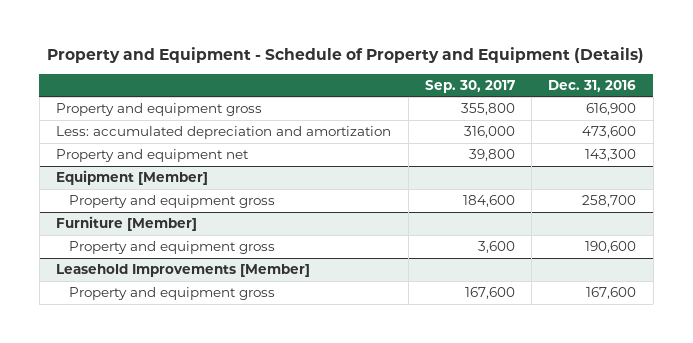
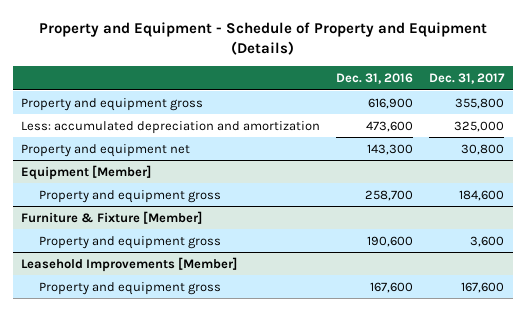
[424,79,515,93] Sep. 30, 2017 -> none
none -> [429,73,506,85] Dec. 31, 2017
[56,216,198,232] Furniture [Member] -> [20,210,202,224] Furniture & Fixture [Member]

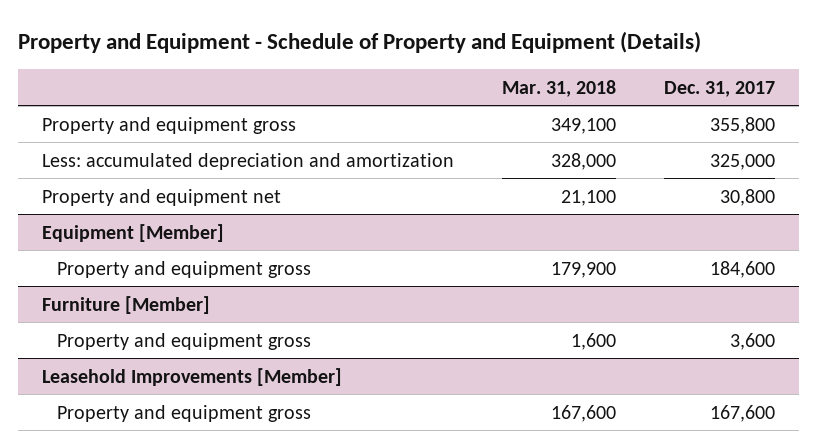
[336,73,414,85] Dec. 31, 2016 -> none
none -> [501,80,616,98] Mar. 31, 2018
[20,210,202,224] Furniture & Fixture [Member] -> [41,295,210,314] Furniture [Member]

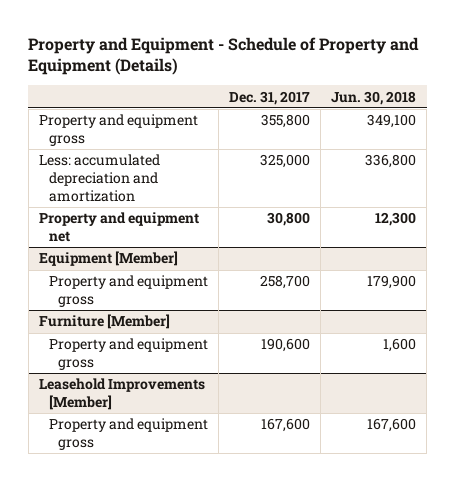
[501,80,616,98] Mar. 31, 2018 -> none
none -> [331,90,417,105] Jun. 30, 2018
[709,260,775,278] 184,600 -> [259,275,310,290] 258,700
[729,332,775,350] 3,600 -> [260,338,310,353] 190,600

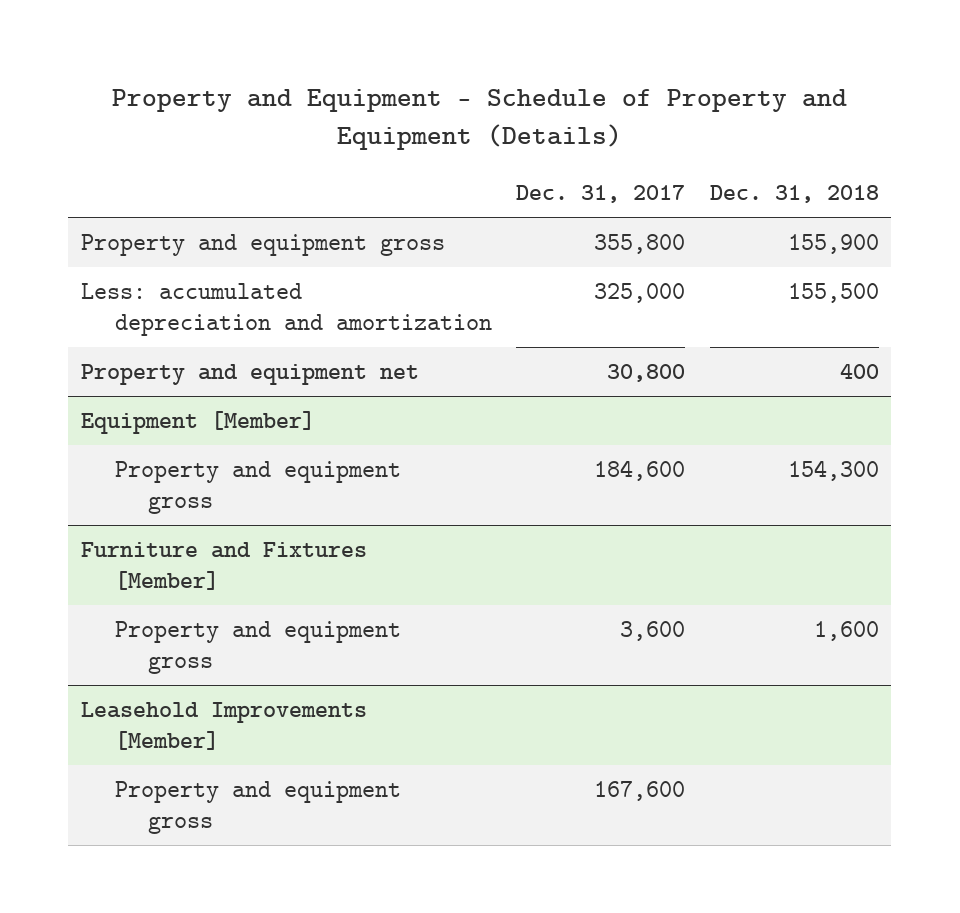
[331,90,417,105] Jun. 30, 2018 -> none
none -> [710,185,880,204] Dec. 31, 2018
[259,275,310,290] 258,700 -> [594,460,686,482] 184,600
[38,314,170,330] Furniture [Member] -> [80,542,367,591] Furniture and Fixtures [Member]
[260,338,310,353] 190,600 -> [620,621,686,642] 3,600

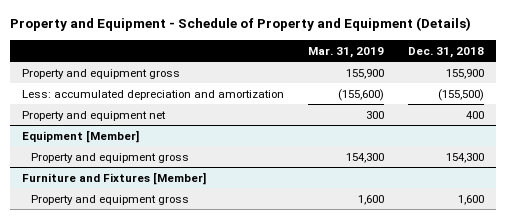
[516,185,686,204] Dec. 31, 2017 -> none
none -> [308,46,385,58] Mar. 31, 2019
[788,283,880,304] 155,500 -> [438,88,485,101] (155,500)
[80,702,367,751] Leasehold Improvements [Member] -> none
[114,781,401,835] Property and equipment gross -> none

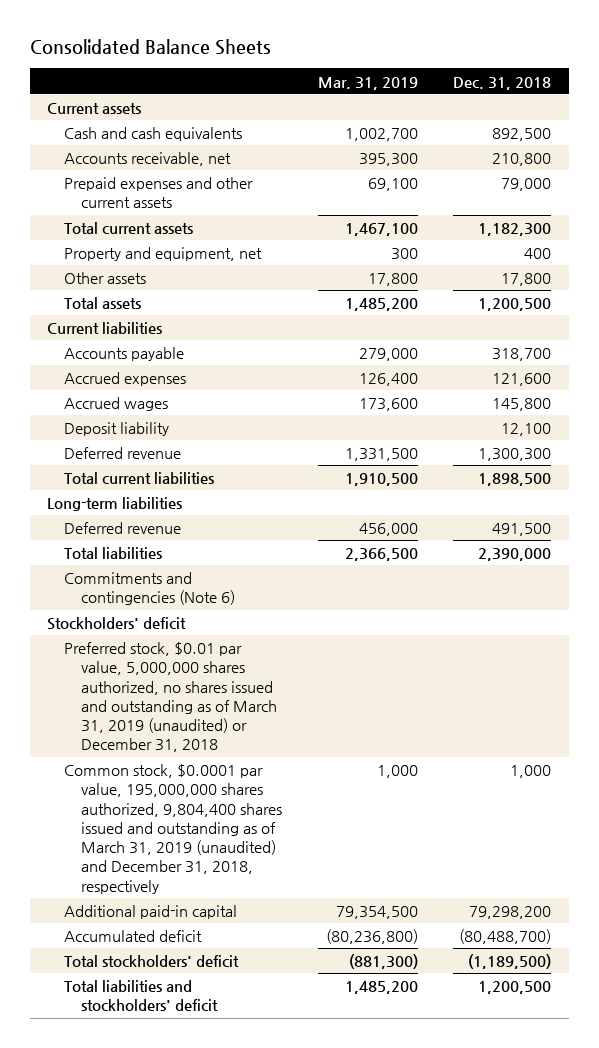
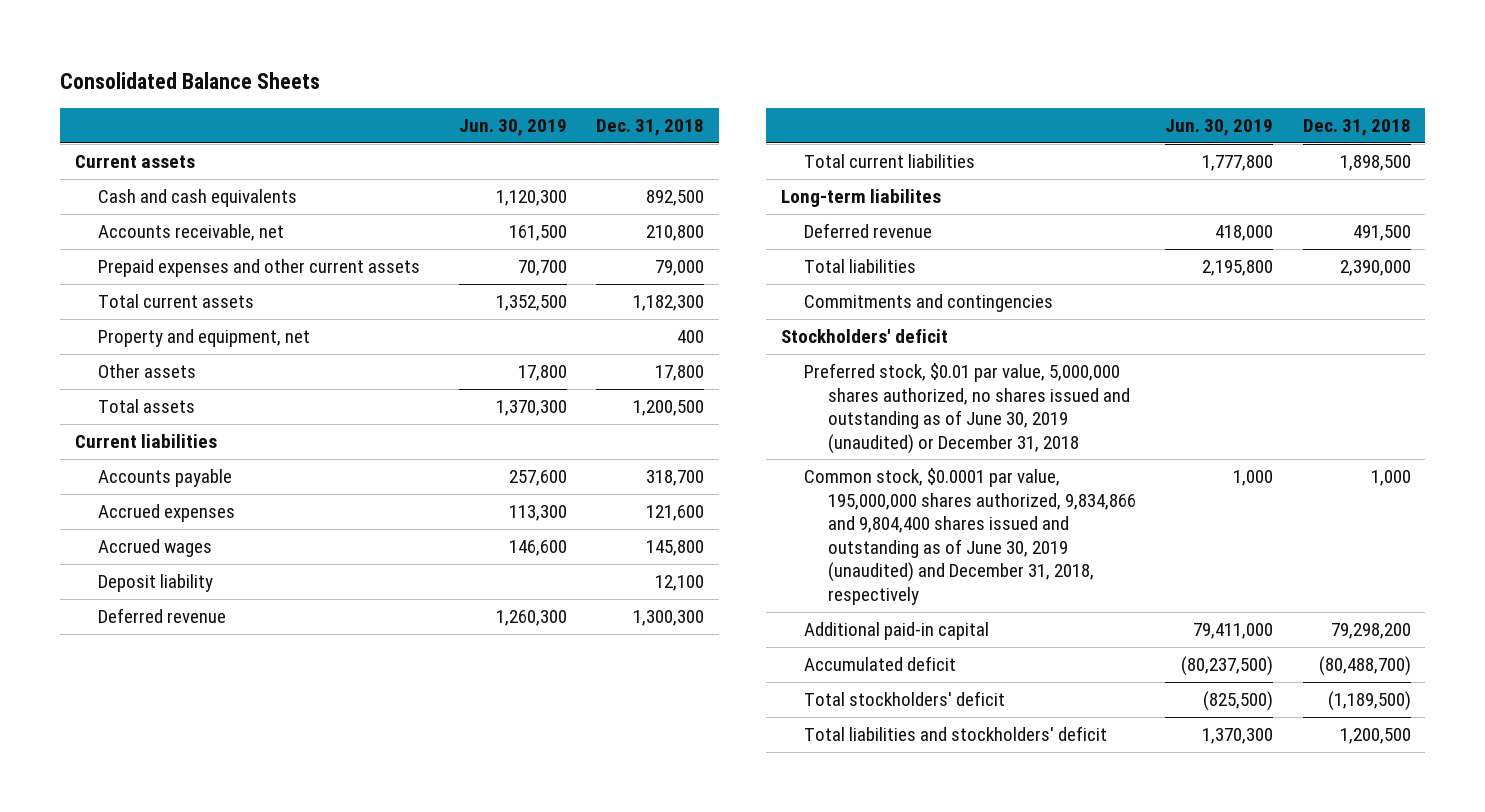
[317,76,418,90] Mar. 31, 2019 -> none
none -> [458,118,567,136] Jun. 30, 2019
[47,497,183,512] Long-term liabilities -> [780,189,941,208] Long-term liabilites
[64,572,235,606] Commitments and contingencies (Note 6) -> [804,294,1054,313] Commitments and contingencies
[64,642,277,753] Preferred stock, $0.01 par value, 5,000,000 shares authorized, no shares issued and outstanding as of March 31, 2019 (unaudited) or December 31, 2018 -> [804,363,1130,454] Preferred stock, $0.01 par value, 5,000,000 shares authorized, no shares issued and outstanding as of June 30, 2019 (unaudited) or December 31, 2018
[64,764,282,894] Common stock, $0.0001 par value, 195,000,000 shares authorized, 9,804,400 shares issued and outstanding as of March 31, 2019 (unaudited) and December 31, 2018, respectively -> [804,468,1136,605] Common stock, $0.0001 par value, 195,000,000 shares authorized, 9,834,866 and 9,804,400 shares issued and outstanding as of June 30, 2019 (unaudited) and December 31, 2018, respectively

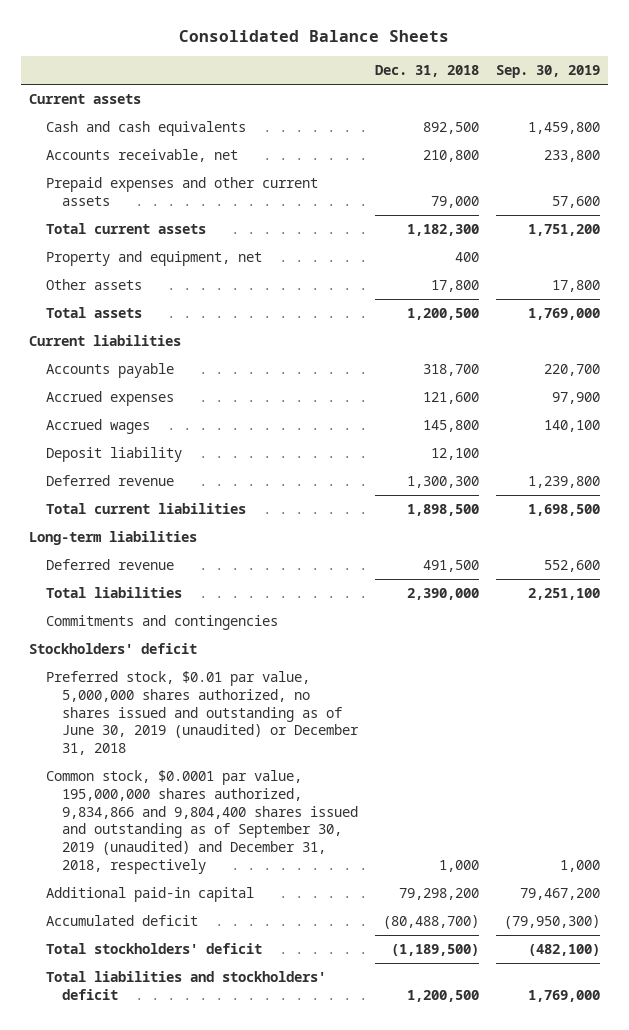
[458,118,567,136] Jun. 30, 2019 -> none
none -> [495,64,600,78] Sep. 30, 2019
[780,189,941,208] Long-term liabilites -> [29,531,198,546] Long-term liabilities
[804,468,1136,605] Common stock, $0.0001 par value, 195,000,000 shares authorized, 9,834,866 and 9,804,400 shares issued and outstanding as of June 30, 2019 (unaudited) and December 31, 2018, respectively -> [45,770,359,874] Common stock, $0.0001 par value, 195,000,000 shares authorized, 9,834,866 and 9,804,400 shares issued and outstanding as of September 30, 2019 (unaudited) and December 31, 2018, respectively

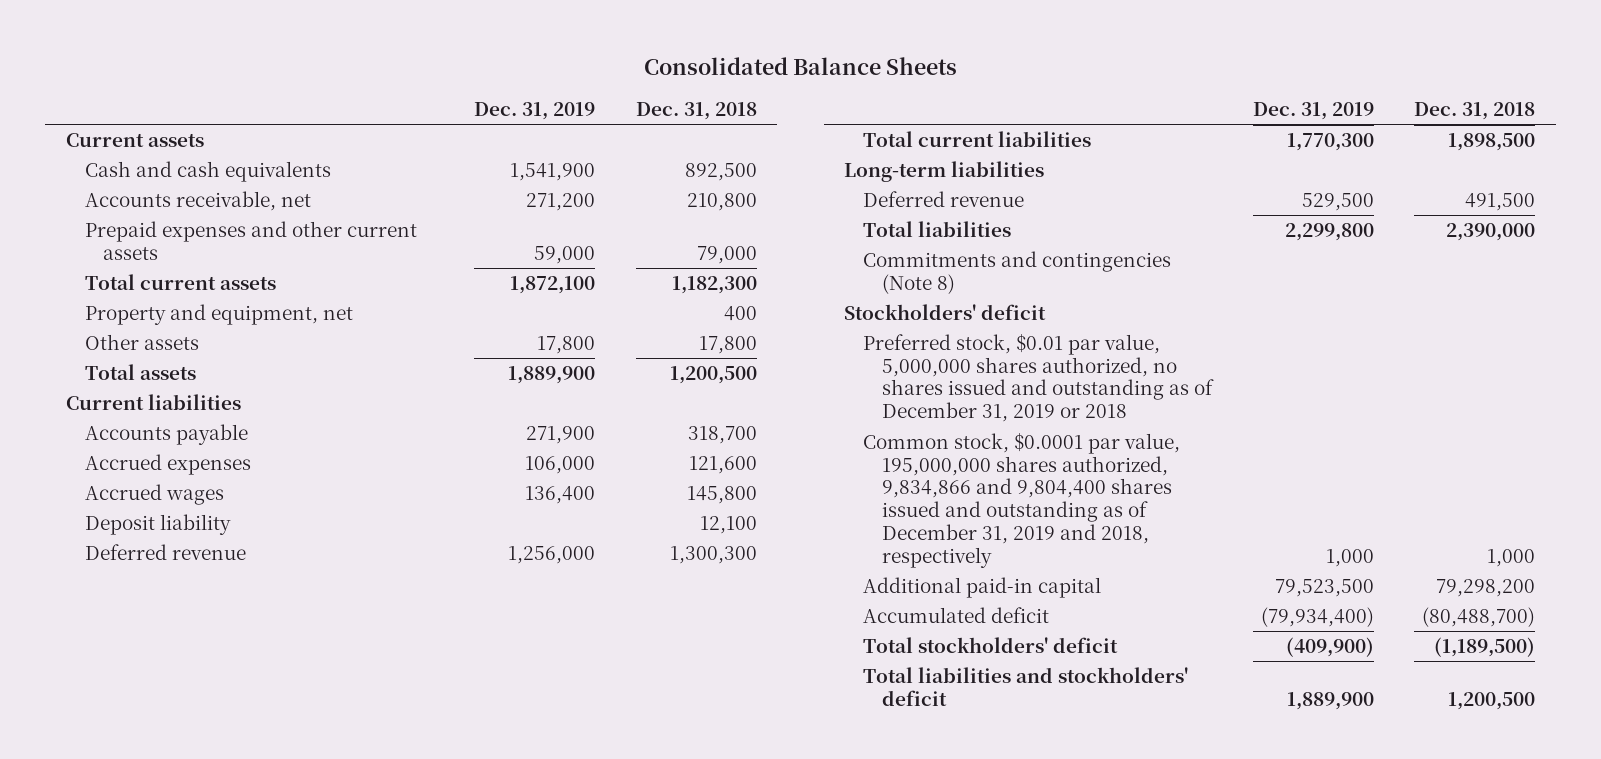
[495,64,600,78] Sep. 30, 2019 -> none
none -> [473,101,595,120] Dec. 31, 2019
[45,615,278,631] Commitments and contingencies -> [863,251,1172,294] Commitments and contingencies (Note 8)
[45,671,360,755] Preferred stock, $0.01 par value, 5,000,000 shares authorized, no shares issued and outstanding as of June 30, 2019 (unaudited) or December 31, 2018 -> [863,334,1214,423] Preferred stock, $0.01 par value, 5,000,000 shares authorized, no shares issued and outstanding as of December 31, 2019 or 2018
[45,770,359,874] Common stock, $0.0001 par value, 195,000,000 shares authorized, 9,834,866 and 9,804,400 shares issued and outstanding as of September 30, 2019 (unaudited) and December 31, 2018, respectively -> [863,433,1181,568] Common stock, $0.0001 par value, 195,000,000 shares authorized, 9,834,866 and 9,804,400 shares issued and outstanding as of December 31, 2019 and 2018, respectively

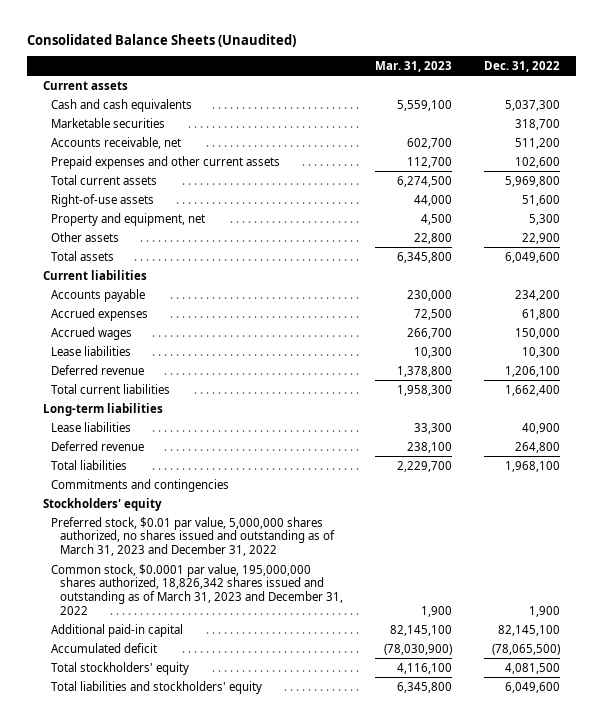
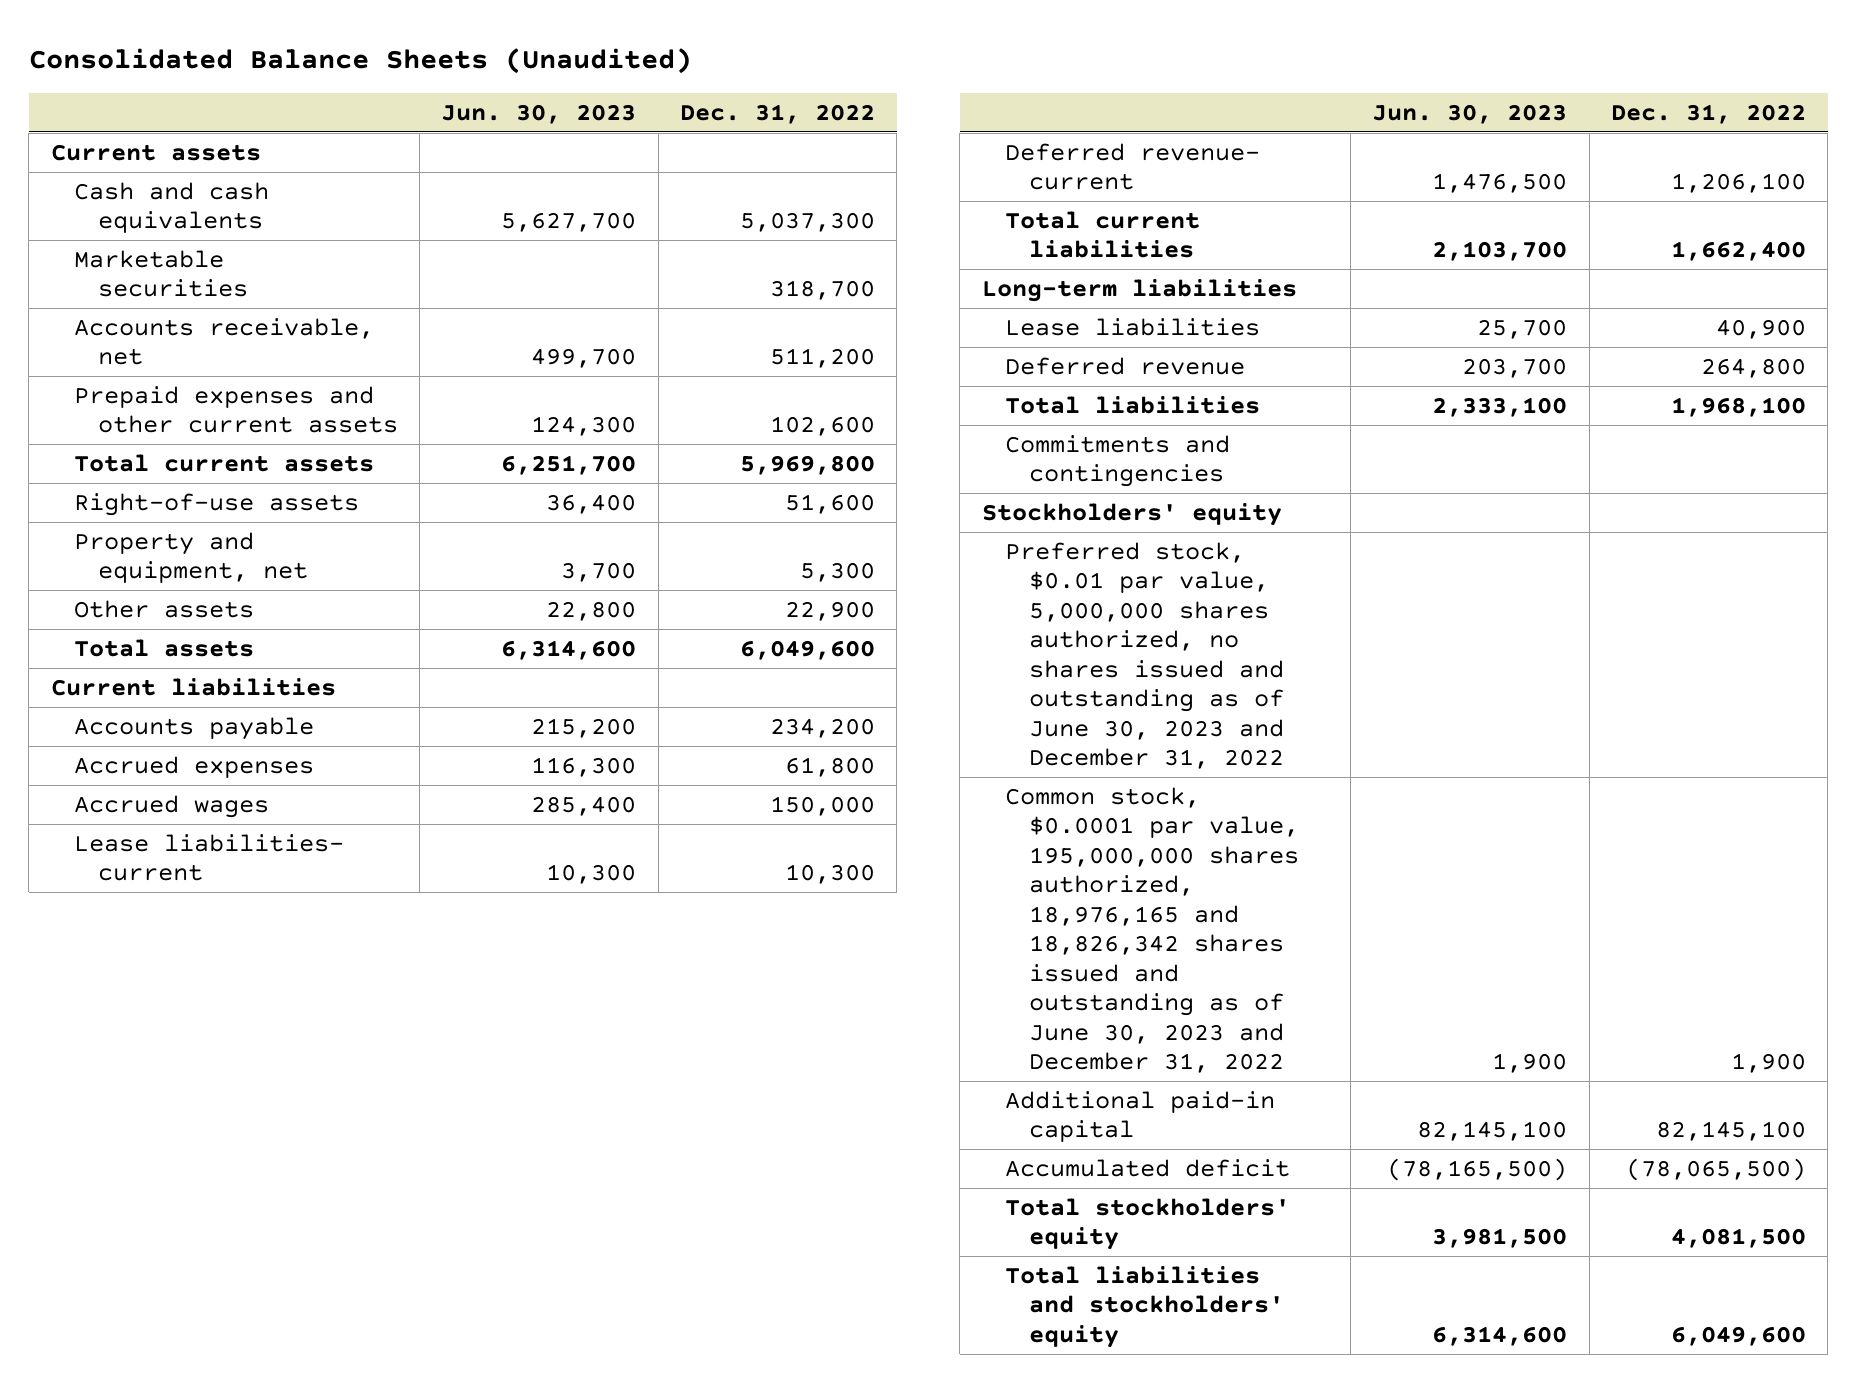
[374,60,452,72] Mar. 31, 2023 -> none
none -> [441,104,637,125] Jun. 30, 2023
[51,345,132,356] Lease liabilities -> [74,833,345,882] Lease liabilities- current
[51,364,145,375] Deferred revenue -> [1005,142,1261,191] Deferred revenue- current
[51,516,335,557] Preferred stock, $0.01 par value, 5,000,000 shares authorized, no shares issued and outstanding as of March 31, 2023 and December 31, 2022 -> [1005,541,1284,770] Preferred stock, $0.01 par value, 5,000,000 shares authorized, no shares issued and outstanding as of June 30, 2023 and December 31, 2022
[51,563,343,615] Common stock, $0.0001 par value, 195,000,000 shares authorized, 18,826,342 shares issued and outstanding as of March 31, 2023 and December 31, 2022 -> [1005,786,1299,1074] Common stock, $0.0001 par value, 195,000,000 shares authorized, 18,976,165 and 18,826,342 shares issued and outstanding as of June 30, 2023 and December 31, 2022

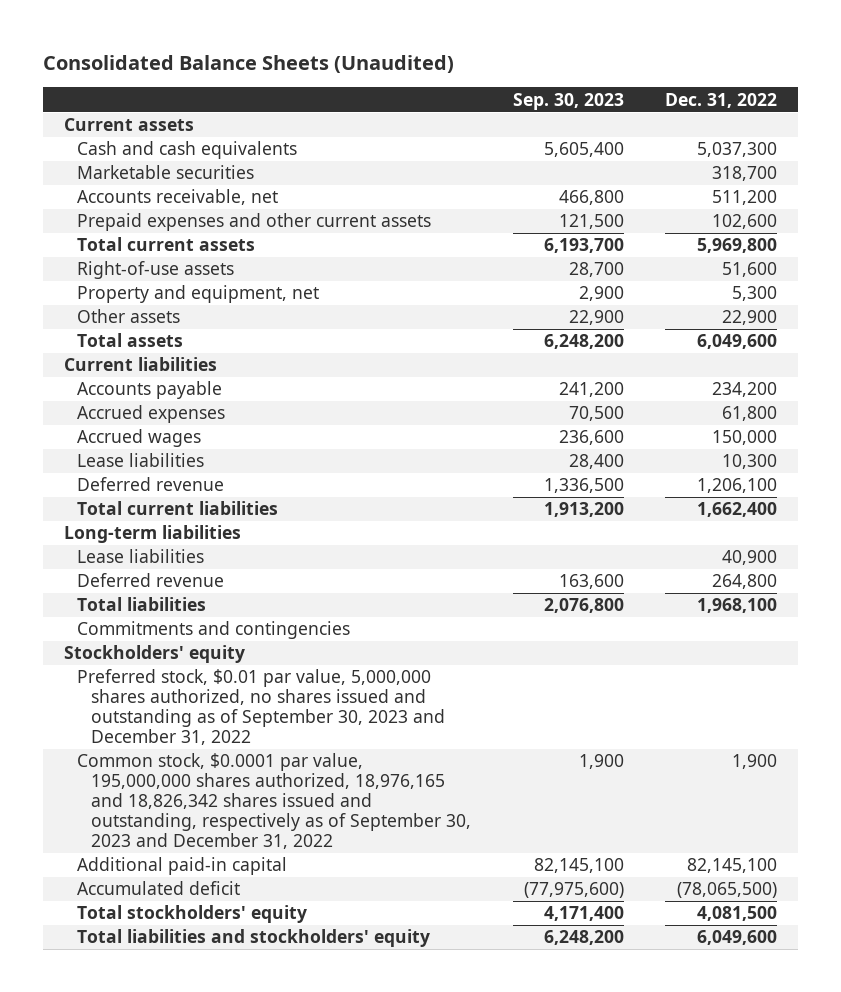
[441,104,637,125] Jun. 30, 2023 -> none
none -> [512,92,624,110] Sep. 30, 2023
[74,833,345,882] Lease liabilities- current -> [77,453,205,468] Lease liabilities
[1005,142,1261,191] Deferred revenue- current -> [77,477,225,492] Deferred revenue
[1005,541,1284,770] Preferred stock, $0.01 par value, 5,000,000 shares authorized, no shares issued and outstanding as of June 30, 2023 and December 31, 2022 -> [77,669,445,746] Preferred stock, $0.01 par value, 5,000,000 shares authorized, no shares issued and outstanding as of September 30, 2023 and December 31, 2022
[1005,786,1299,1074] Common stock, $0.0001 par value, 195,000,000 shares authorized, 18,976,165 and 18,826,342 shares issued and outstanding as of June 30, 2023 and December 31, 2022 -> [77,753,471,849] Common stock, $0.0001 par value, 195,000,000 shares authorized, 18,976,165 and 18,826,342 shares issued and outstanding, respectively as of September 30, 2023 and December 31, 2022

